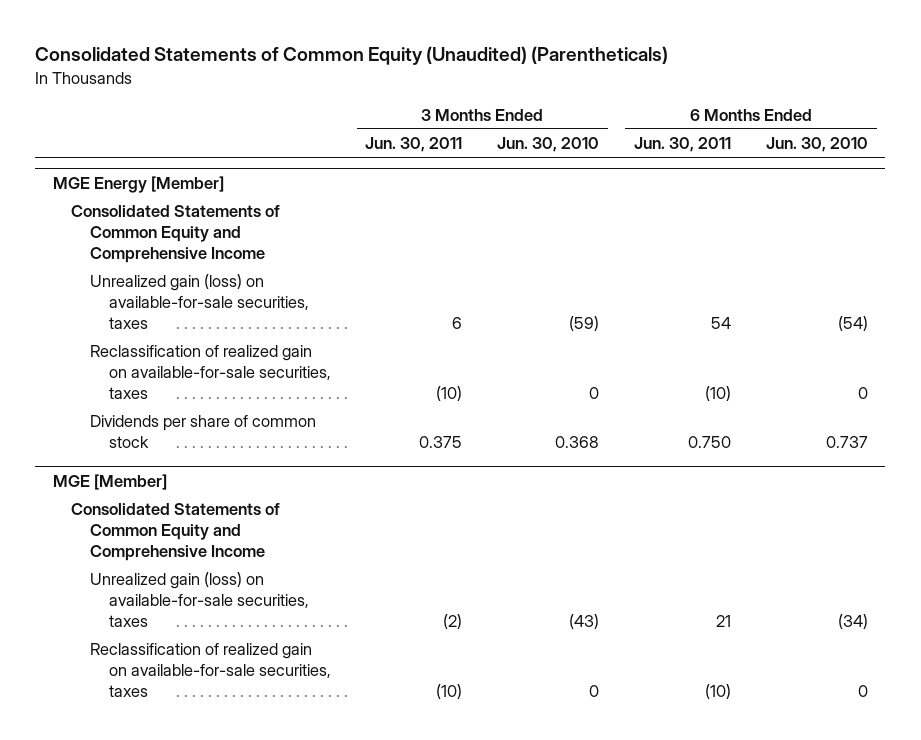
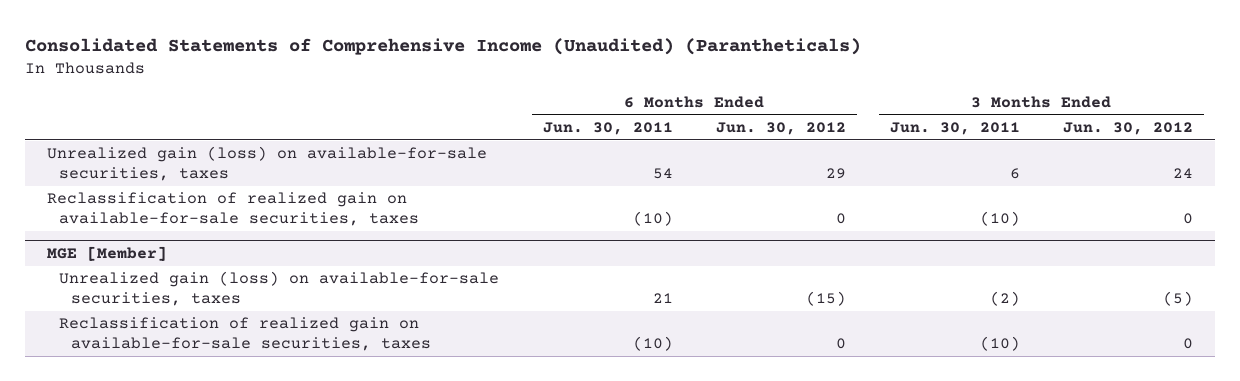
[35,46,669,66] Consolidated Statements of Common Equity (Unaudited) (Parentheticals) -> [24,37,861,55] Consolidated Statements of Comprehensive Income (Unaudited) (Parantheticals)
[497,137,600,153] Jun. 30, 2010 -> none
[766,137,869,153] Jun. 30, 2010 -> none
none -> [716,122,847,136] Jun. 30, 2012
none -> [1063,122,1194,136] Jun. 30, 2012
[52,175,224,193] MGE Energy [Member] -> none
[71,205,281,263] Consolidated Statements of Common Equity and Comprehensive Income -> none
[89,415,316,448] Dividends per share of common stock -> none
[71,503,281,561] Consolidated Statements of Common Equity and Comprehensive Income -> none

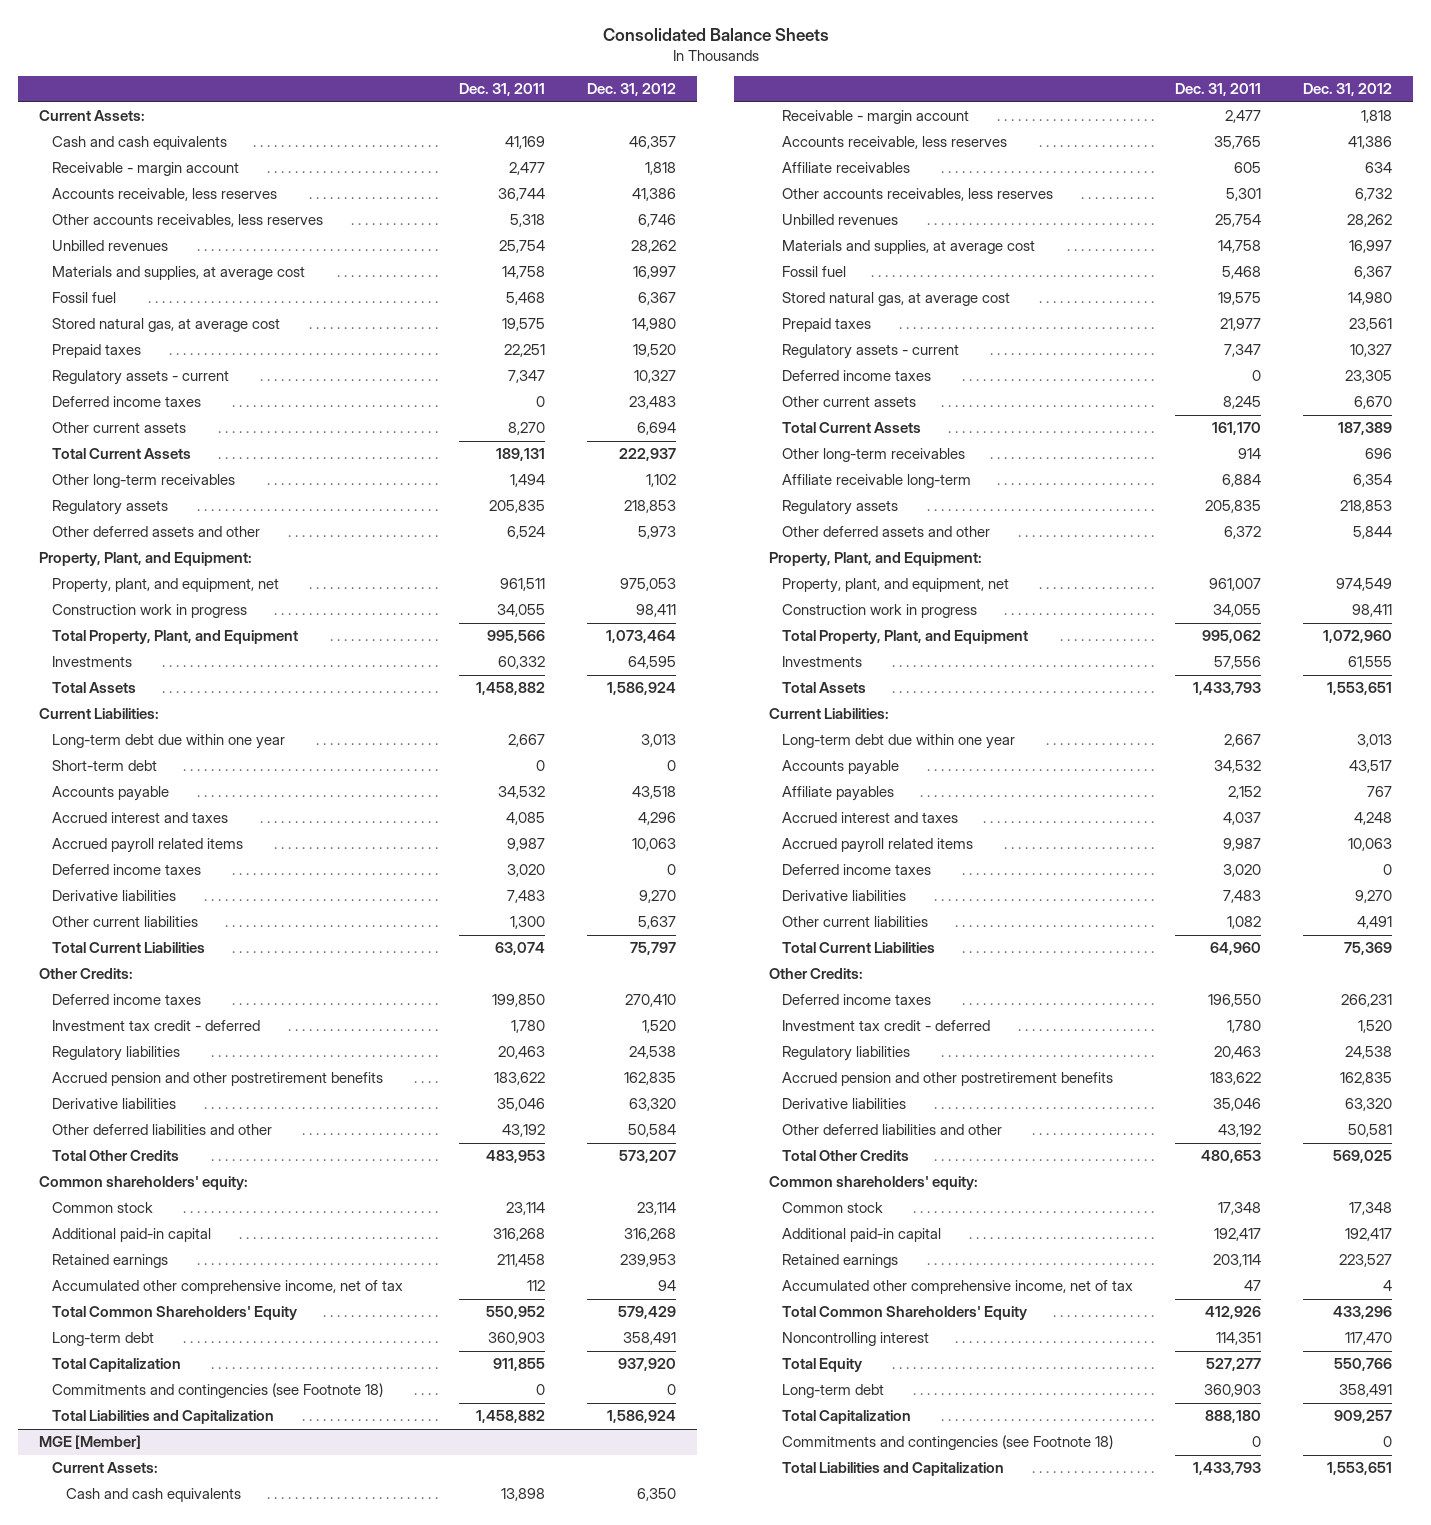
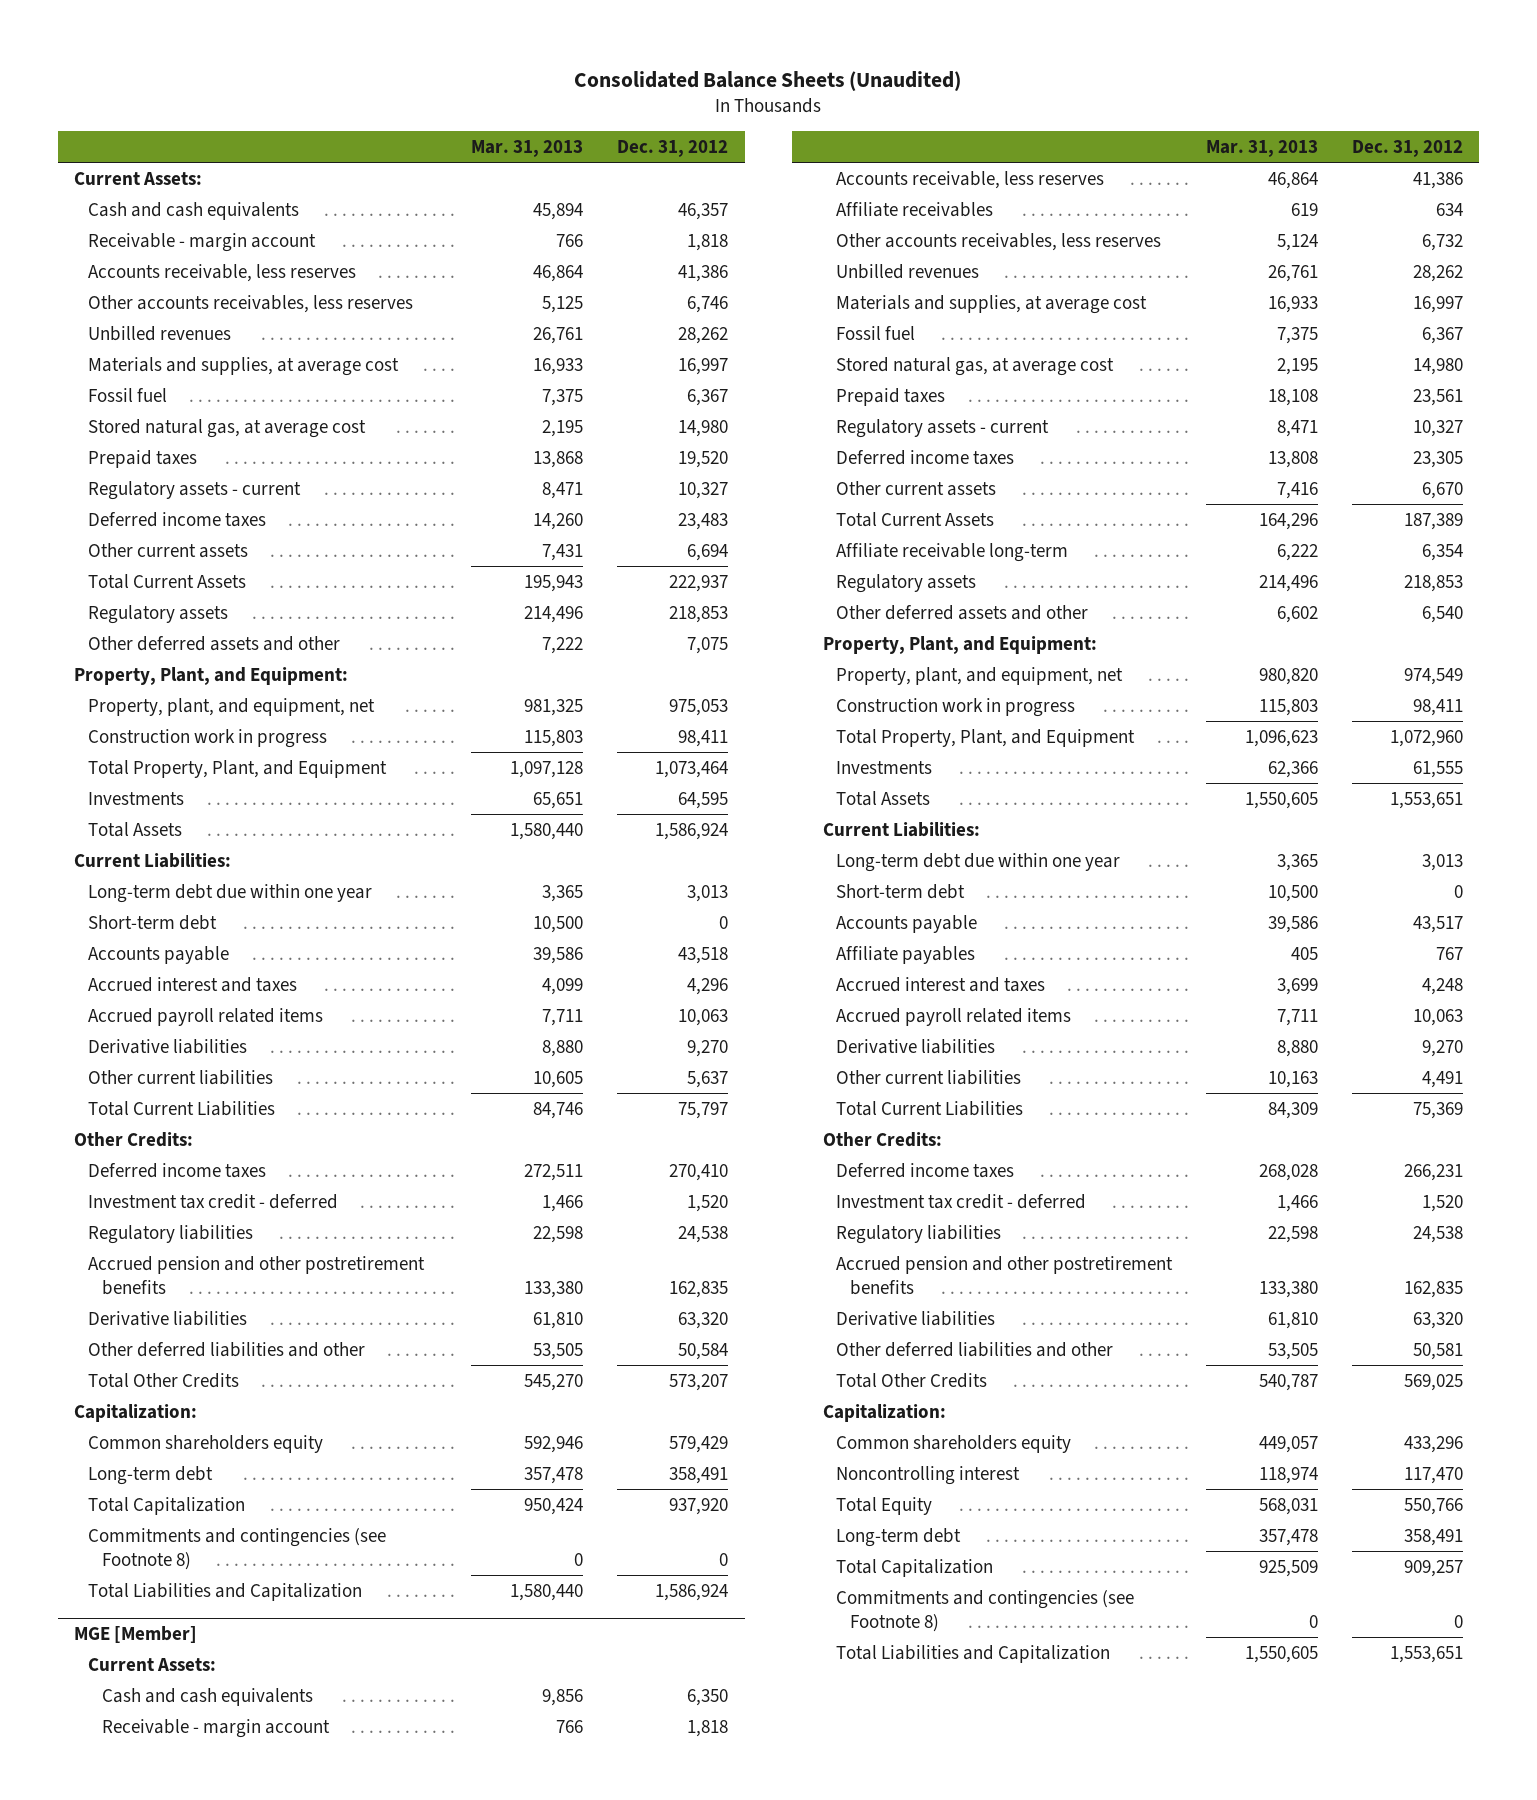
[602,28,829,42] Consolidated Balance Sheets -> [574,70,962,91] Consolidated Balance Sheets (Unaudited)
[458,83,545,97] Dec. 31, 2011 -> none
none -> [471,139,584,157] Mar. 31, 2013
[52,474,236,489] Other long-term receivables -> none
[638,526,677,540] 5,973 -> [687,636,729,654] 7,075
[52,864,202,876] Deferred income taxes -> none
[39,1176,249,1191] Common shareholders' equity: -> none
[52,1202,154,1214] Common stock -> none
[52,1228,212,1243] Additional paid-in capital -> none
[52,1254,169,1269] Retained earnings -> none
[52,1280,404,1295] Accumulated other comprehensive income, net of tax -> none
none -> [74,1403,198,1422] Capitalization:
[52,1306,298,1321] Total Common Shareholders' Equity -> [88,1434,324,1453] Common shareholders equity
[52,1383,384,1399] Commitments and contingencies (see Footnote 18) -> [88,1527,387,1570] Commitments and contingencies (see Footnote 8)
[782,448,966,463] Other long-term receivables -> none
[1353,526,1393,540] 5,844 -> [1421,605,1463,623] 6,540
none -> [836,883,966,899] Short-term debt
[782,864,932,876] Deferred income taxes -> none
[768,1176,978,1191] Common shareholders' equity: -> none
[782,1202,884,1214] Common stock -> none
[782,1228,942,1243] Additional paid-in capital -> none
[782,1254,899,1269] Retained earnings -> none
[782,1280,1134,1295] Accumulated other comprehensive income, net of tax -> none
none -> [822,1403,946,1422] Capitalization:
[782,1306,1028,1321] Total Common Shareholders' Equity -> [836,1434,1072,1453] Common shareholders equity
[782,1435,1114,1451] Commitments and contingencies (see Footnote 18) -> [836,1589,1135,1632] Commitments and contingencies (see Footnote 8)

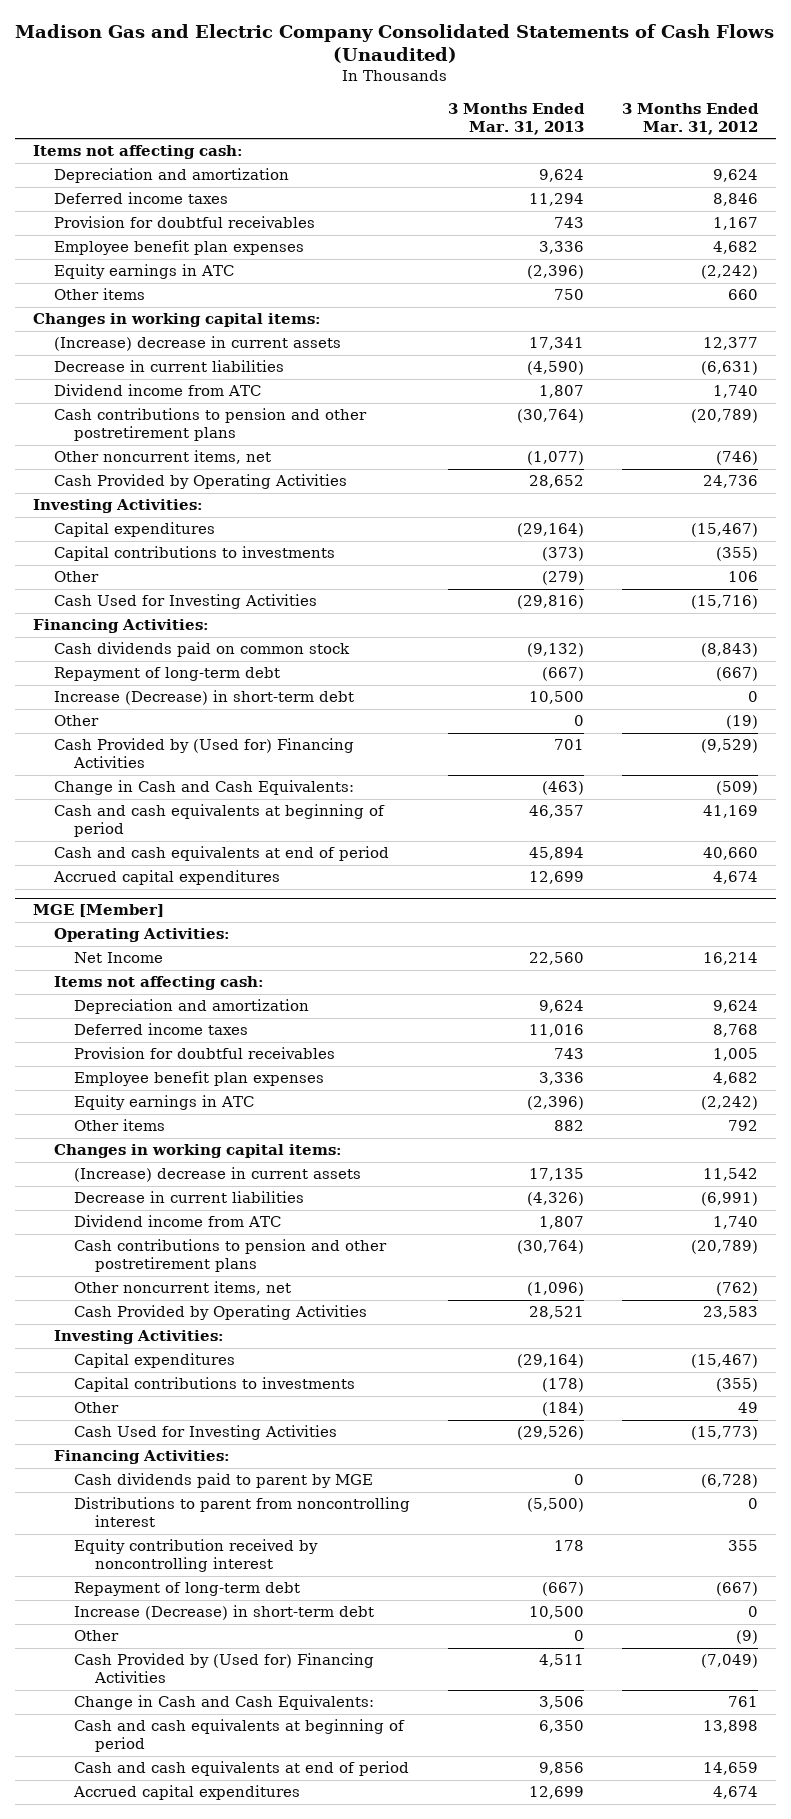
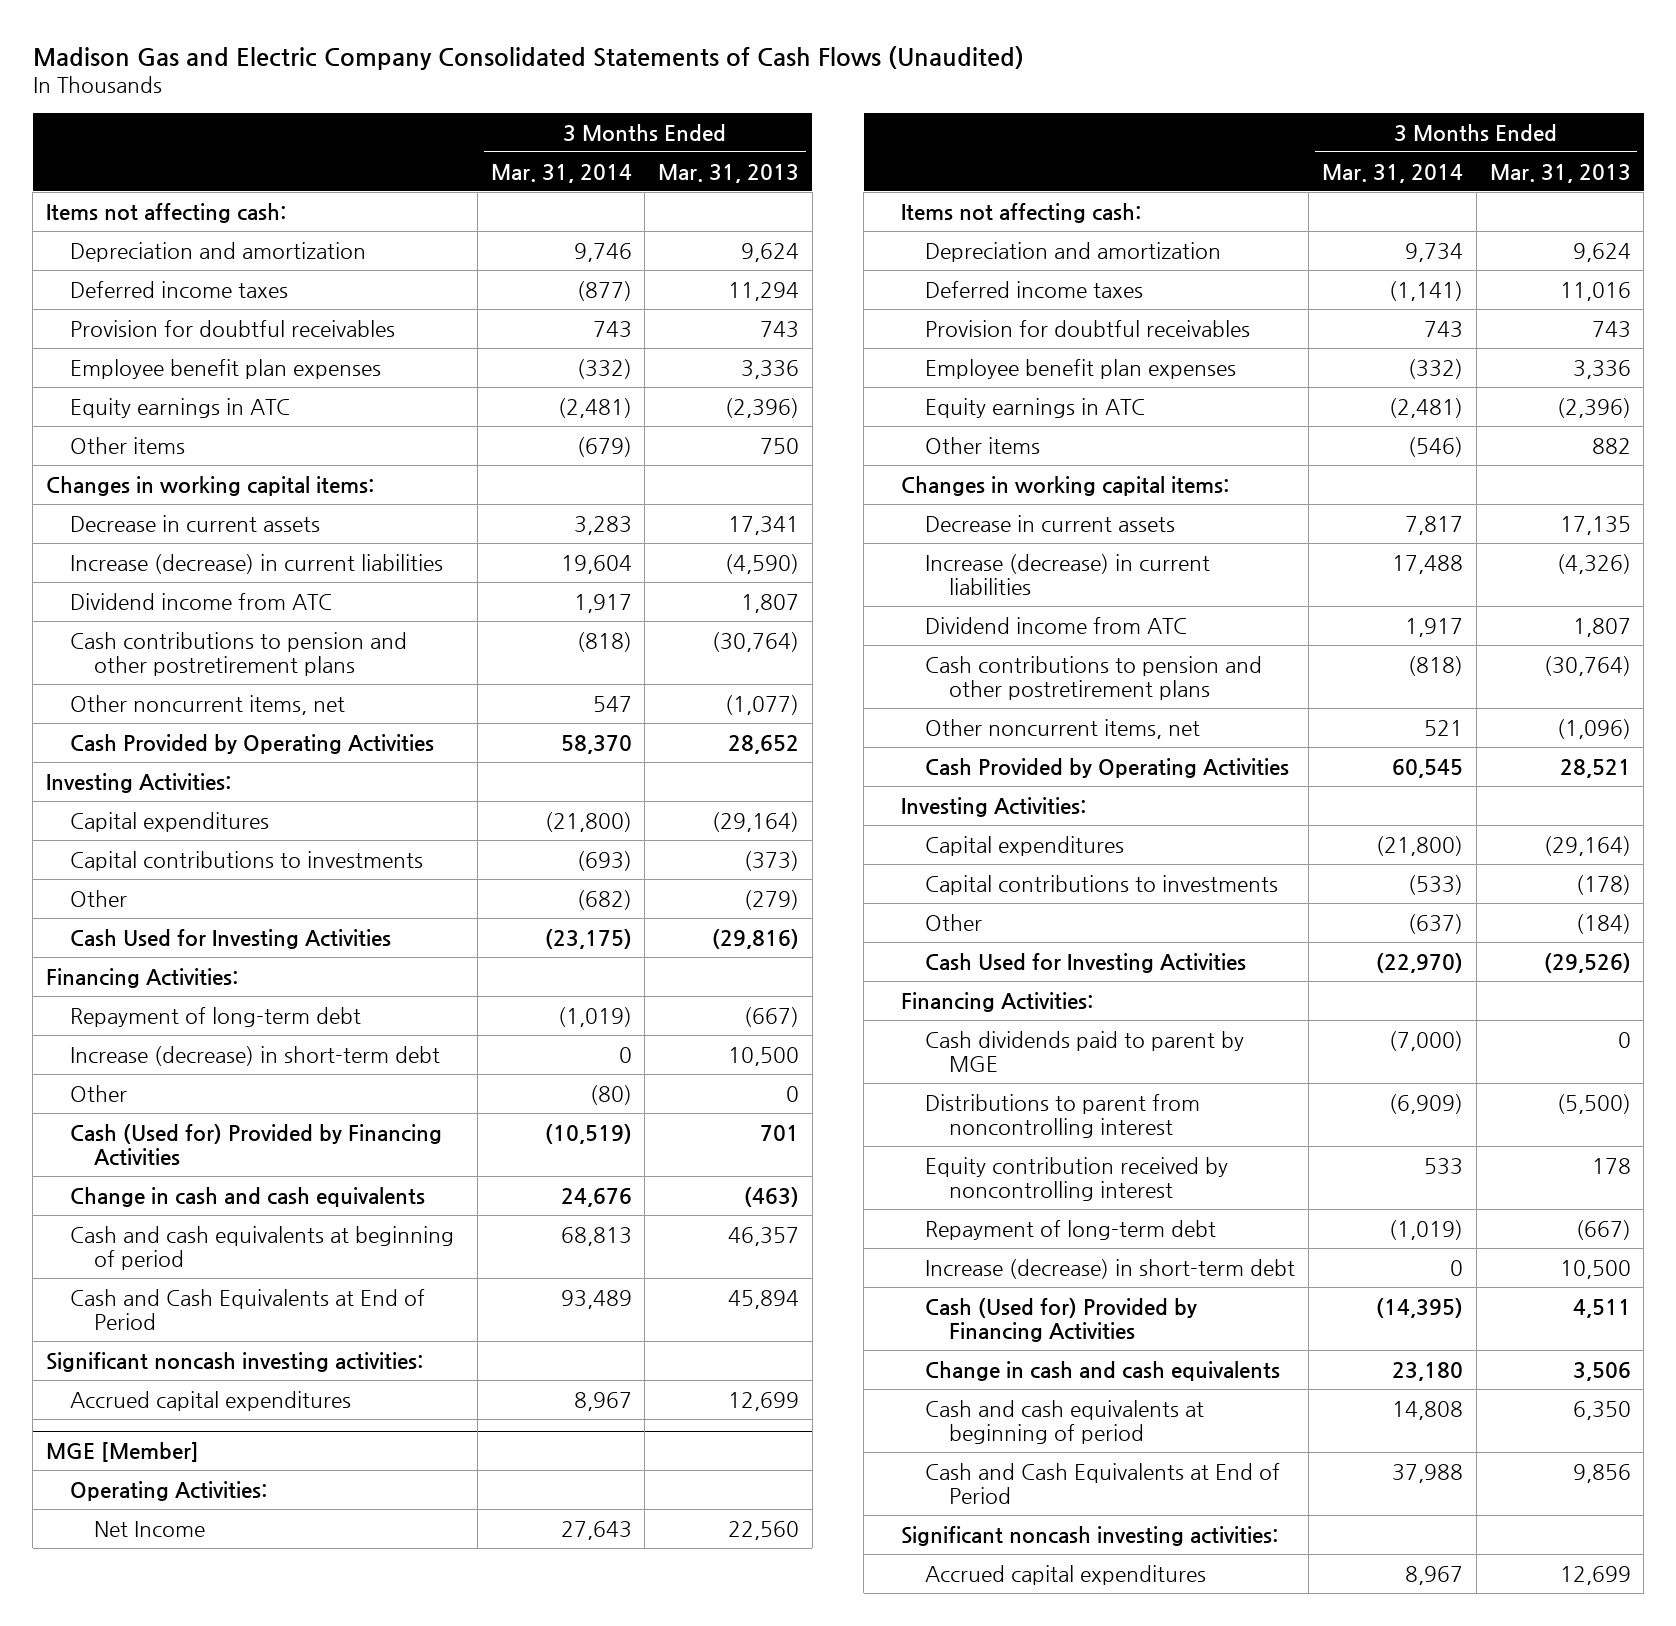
[621,102,759,135] 3 Months Ended Mar. 31, 2012 -> none
none -> [490,163,632,183] Mar. 31, 2014
[53,336,341,352] (Increase) decrease in current assets -> [69,514,320,532] Decrease in current assets
[53,360,284,373] Decrease in current liabilities -> [69,553,443,574] Increase (decrease) in current liabilities
[53,642,350,658] Cash dividends paid on common stock -> none
[53,690,354,706] Increase (Decrease) in short-term debt -> [69,1045,440,1066] Increase (decrease) in short-term debt
[53,738,354,769] Cash Provided by (Used for) Financing Activities -> [69,1123,442,1167] Cash (Used for) Provided by Financing Activities
[53,780,354,796] Change in Cash and Cash Equivalents: -> [69,1186,425,1207] Change in cash and cash equivalents
[53,846,389,862] Cash and cash equivalents at end of period -> [69,1288,425,1331] Cash and Cash Equivalents at End of Period
none -> [45,1351,423,1372] Significant noncash investing activities:
[74,1167,362,1183] (Increase) decrease in current assets -> [925,514,1176,532] Decrease in current assets
[74,1191,305,1204] Decrease in current liabilities -> [925,553,1211,596] Increase (decrease) in current liabilities
[74,1630,120,1642] Other -> none
[74,1605,375,1621] Increase (Decrease) in short-term debt -> [925,1258,1296,1279] Increase (decrease) in short-term debt
[74,1653,375,1684] Cash Provided by (Used for) Financing Activities -> [925,1297,1198,1343] Cash (Used for) Provided by Financing Activities
[74,1695,375,1711] Change in Cash and Cash Equivalents: -> [925,1360,1281,1381] Change in cash and cash equivalents
[74,1761,410,1777] Cash and cash equivalents at end of period -> [925,1462,1281,1505] Cash and Cash Equivalents at End of Period
none -> [901,1525,1279,1546] Significant noncash investing activities:

